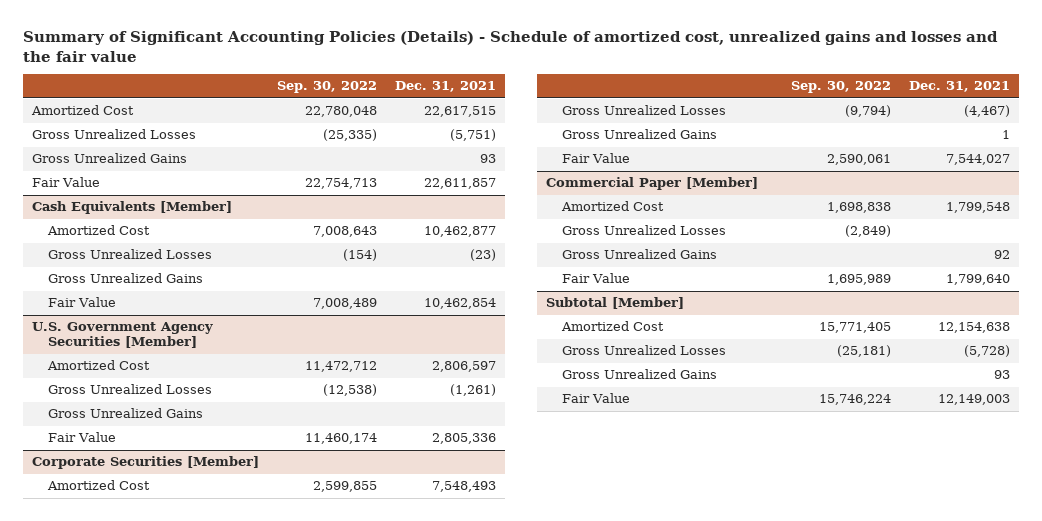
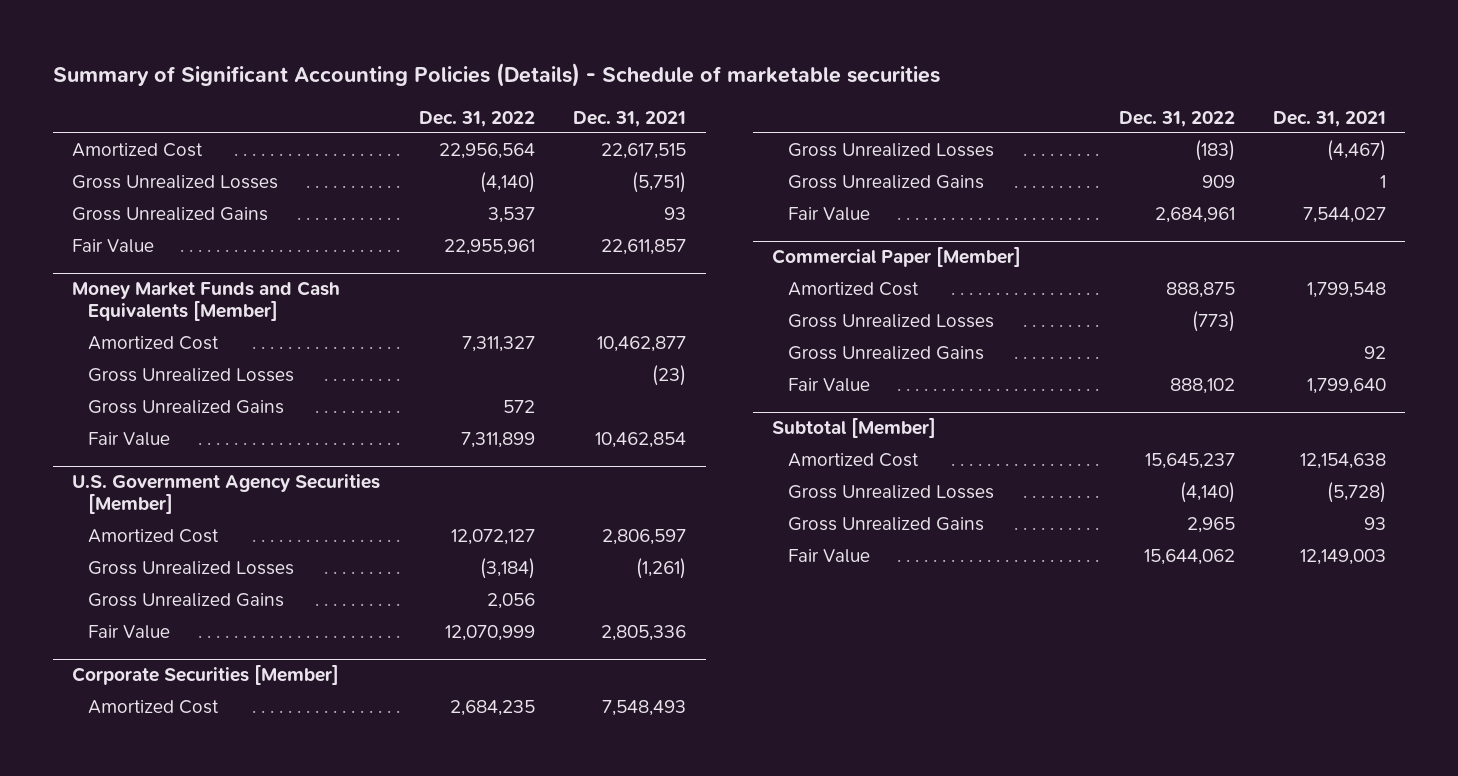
[22,31,998,62] Summary of Significant Accounting Policies (Details) - Schedule of amortized cost, unrealized gains and losses and the fair value -> [53,63,941,88] Summary of Significant Accounting Policies (Details) - Schedule of marketable securities
[277,81,378,94] Sep. 30, 2022 -> none
none -> [418,110,535,127] Dec. 31, 2022
[31,201,232,215] Cash Equivalents [Member] -> [72,281,341,322] Money Market Funds and Cash Equivalents [Member]

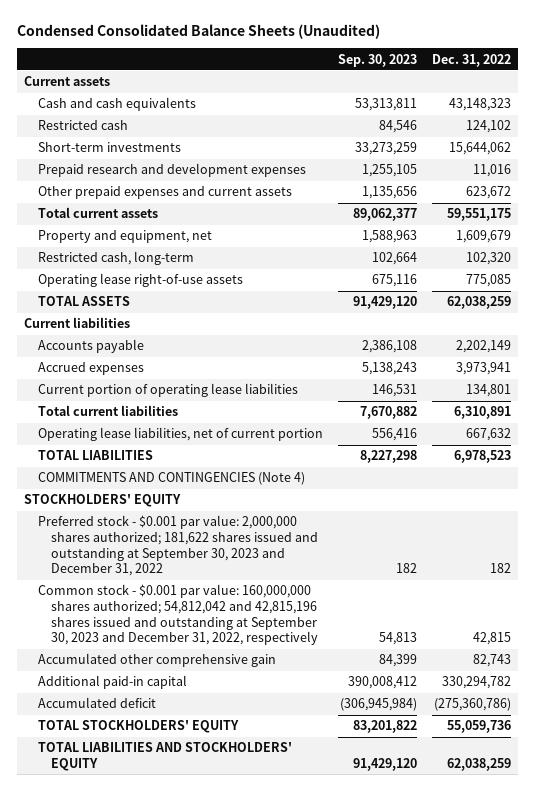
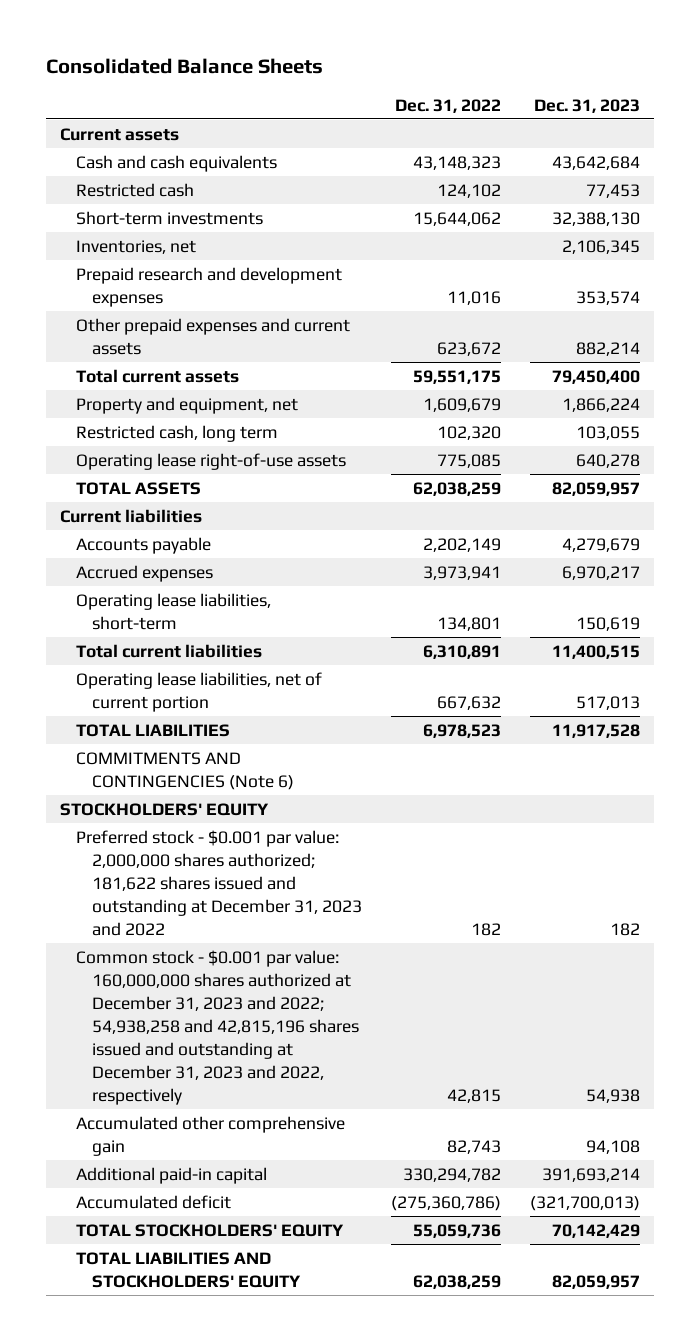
[17,24,381,40] Condensed Consolidated Balance Sheets (Unaudited) -> [45,58,323,75] Consolidated Balance Sheets
[337,53,417,67] Sep. 30, 2023 -> none
none -> [533,98,640,113] Dec. 31, 2023
none -> [76,239,197,254] Inventories, net
[37,251,194,266] Restricted cash, long-term -> [76,424,279,442] Restricted cash, long term
[37,383,298,398] Current portion of operating lease liabilities -> [76,592,272,630] Operating lease liabilities, short-term
[37,472,305,486] COMMITMENTS AND CONTINGENCIES (Note 4) -> [76,751,295,790] COMMITMENTS AND CONTINGENCIES (Note 6)
[37,515,319,577] Preferred stock - $0.001 par value: 2,000,000 shares authorized; 181,622 shares issued and outstanding at September 30, 2023 and December 31, 2022 -> [76,829,363,936] Preferred stock - $0.001 par value: 2,000,000 shares authorized; 181,622 shares issued and outstanding at December 31, 2023 and 2022
[37,584,319,646] Common stock - $0.001 par value: 160,000,000 shares authorized; 54,812,042 and 42,815,196 shares issued and outstanding at September 30, 2023 and December 31, 2022, respectively -> [76,949,360,1105] Common stock - $0.001 par value: 160,000,000 shares authorized at December 31, 2023 and 2022; 54,938,258 and 42,815,196 shares issued and outstanding at December 31, 2023 and 2022, respectively

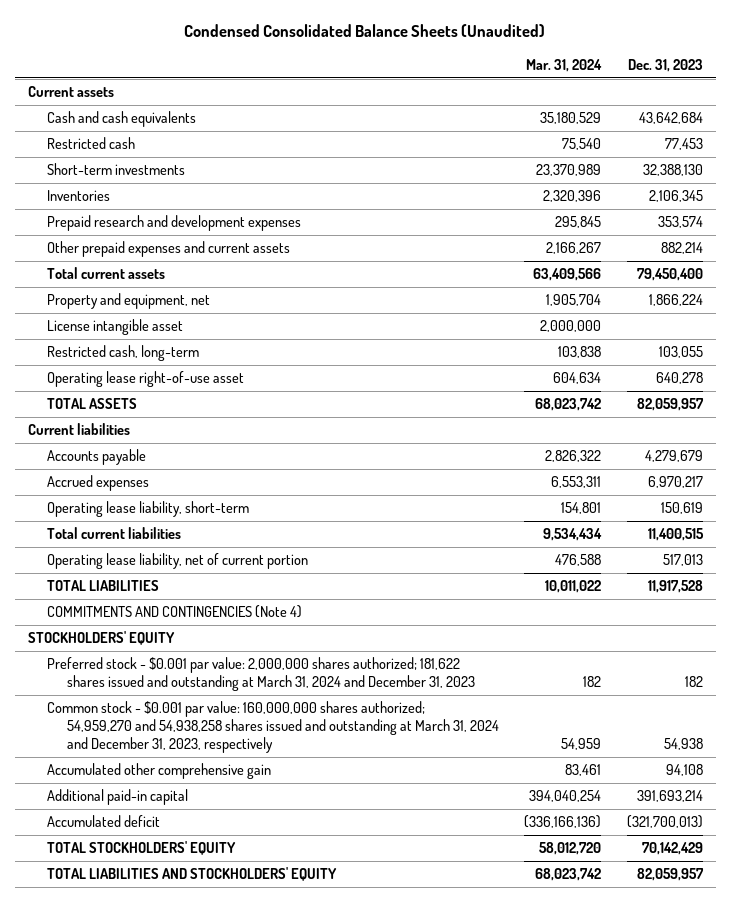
[45,58,323,75] Consolidated Balance Sheets -> [184,24,546,38] Condensed Consolidated Balance Sheets (Unaudited)
[395,98,502,113] Dec. 31, 2022 -> none
none -> [526,58,603,72] Mar. 31, 2024
[76,239,197,254] Inventories, net -> [47,190,111,202] Inventories
none -> [47,319,184,336] License intangible asset
[76,424,279,442] Restricted cash, long term -> [47,345,200,362] Restricted cash, long-term
[76,452,347,470] Operating lease right-of-use assets -> [47,371,245,388] Operating lease right-of-use asset
[76,592,272,630] Operating lease liabilities, short-term -> [47,501,250,518] Operating lease liability, short-term
[76,671,323,712] Operating lease liabilities, net of current portion -> [47,553,309,570] Operating lease liability, net of current portion
[76,751,295,790] COMMITMENTS AND CONTINGENCIES (Note 6) -> [47,605,303,619] COMMITMENTS AND CONTINGENCIES (Note 4)
[76,829,363,936] Preferred stock - $0.001 par value: 2,000,000 shares authorized; 181,622 shares issued and outstanding at December 31, 2023 and 2022 -> [47,657,475,691] Preferred stock - $0.001 par value: 2,000,000 shares authorized; 181,622 shares issued and outstanding at March 31, 2024 and December 31, 2023
[76,949,360,1105] Common stock - $0.001 par value: 160,000,000 shares authorized at December 31, 2023 and 2022; 54,938,258 and 42,815,196 shares issued and outstanding at December 31, 2023 and 2022, respectively -> [47,701,499,753] Common stock - $0.001 par value: 160,000,000 shares authorized; 54,959,270 and 54,938,258 shares issued and outstanding at March 31, 2024 and December 31, 2023, respectively

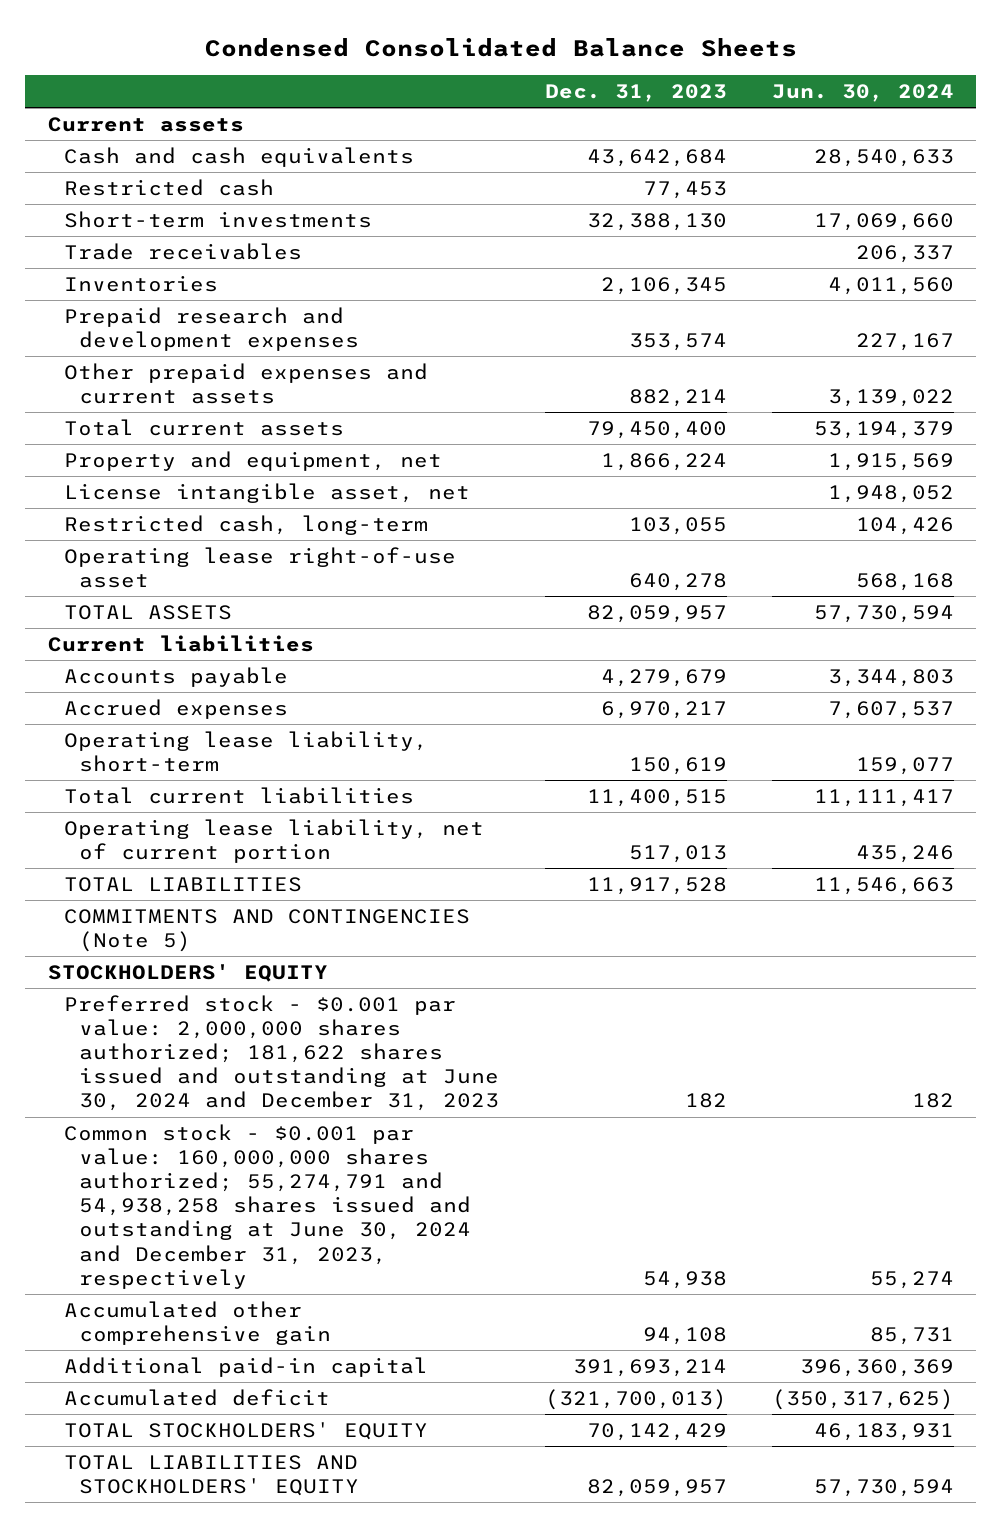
[184,24,546,38] Condensed Consolidated Balance Sheets (Unaudited) -> [204,37,797,57] Condensed Consolidated Balance Sheets
[526,58,603,72] Mar. 31, 2024 -> none
none -> [771,84,954,103] Jun. 30, 2024
none -> [63,242,302,260] Trade receivables
[47,319,184,336] License intangible asset -> [63,482,470,503] License intangible asset, net
[47,605,303,619] COMMITMENTS AND CONTINGENCIES (Note 4) -> [63,908,470,953] COMMITMENTS AND CONTINGENCIES (Note 5)
[47,657,475,691] Preferred stock - $0.001 par value: 2,000,000 shares authorized; 181,622 shares issued and outstanding at March 31, 2024 and December 31, 2023 -> [63,994,500,1112] Preferred stock - $0.001 par value: 2,000,000 shares authorized; 181,622 shares issued and outstanding at June 30, 2024 and December 31, 2023
[47,701,499,753] Common stock - $0.001 par value: 160,000,000 shares authorized; 54,959,270 and 54,938,258 shares issued and outstanding at March 31, 2024 and December 31, 2023, respectively -> [63,1123,472,1289] Common stock - $0.001 par value: 160,000,000 shares authorized; 55,274,791 and 54,938,258 shares issued and outstanding at June 30, 2024 and December 31, 2023, respectively

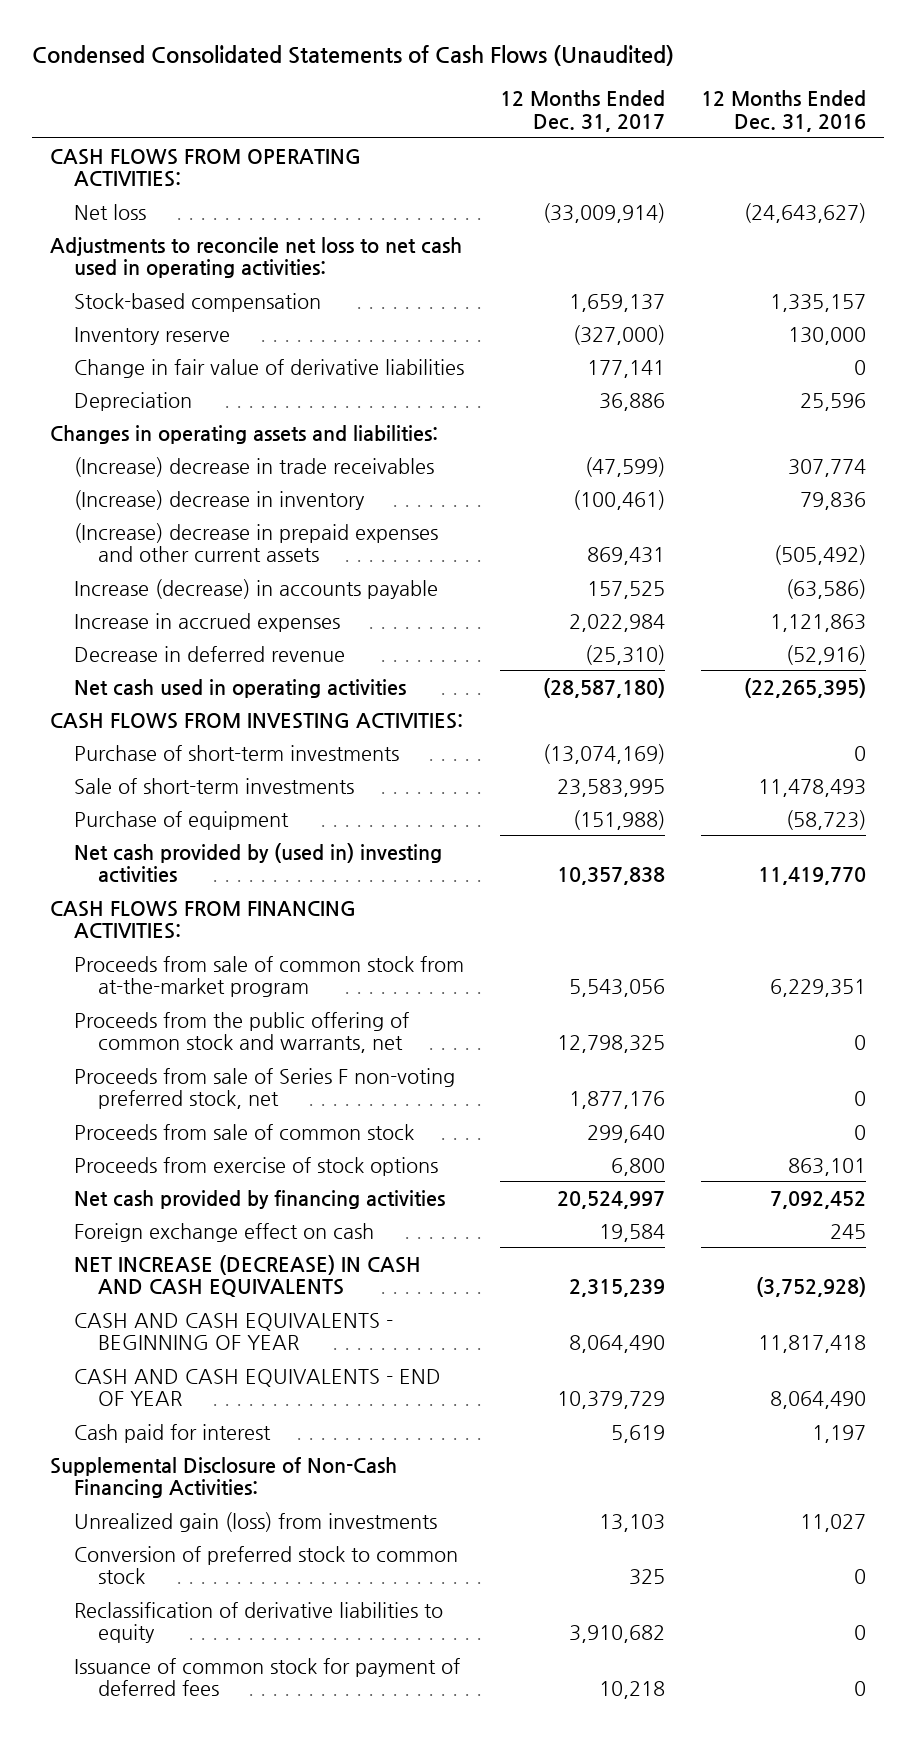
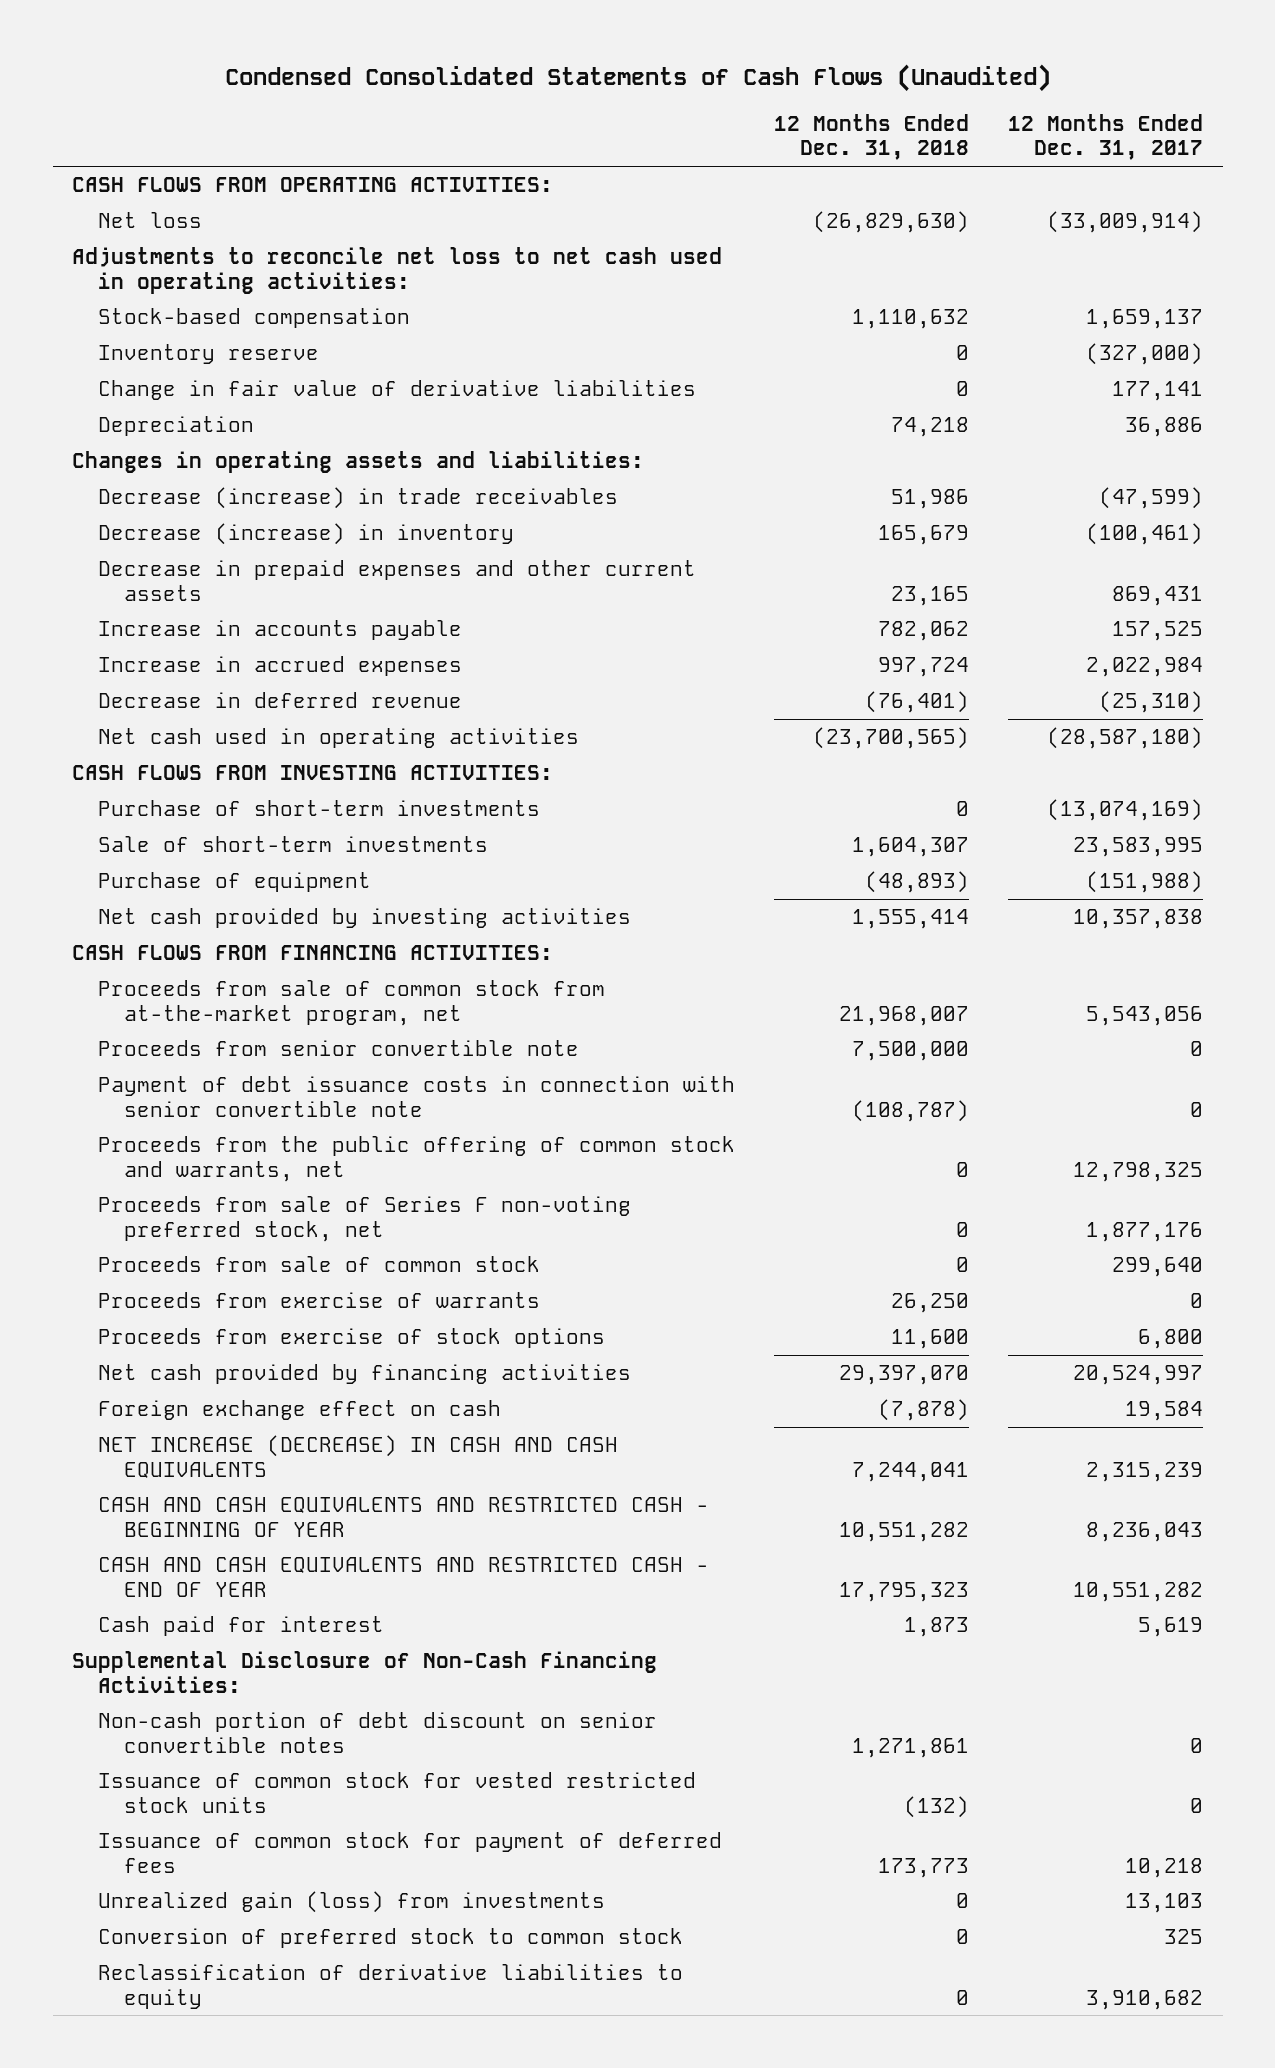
[701,89,867,132] 12 Months Ended Dec. 31, 2016 -> none
none -> [774,114,970,161] 12 Months Ended Dec. 31, 2018
[74,456,435,477] (Increase) decrease in trade receivables -> [98,487,619,510] Decrease (increase) in trade receivables
[74,489,366,510] (Increase) decrease in inventory -> [98,523,515,546] Decrease (increase) in inventory
[74,522,439,563] (Increase) decrease in prepaid expenses and other current assets -> [98,560,697,601] Decrease in prepaid expenses and other current assets
[74,578,439,599] Increase (decrease) in accounts payable -> [98,620,463,641] Increase in accounts payable
[74,842,443,884] Net cash provided by (used in) investing activities -> [98,908,632,929] Net cash provided by investing activities
[74,955,465,998] Proceeds from sale of common stock from at-the-market program -> [98,980,606,1026] Proceeds from sale of common stock from at-the-market program, net
none -> [98,1040,580,1057] Proceeds from senior convertible note
none -> [98,1076,736,1117] Payment of debt issuance costs in connection with senior convertible note
none -> [98,1292,541,1309] Proceeds from exercise of warrants
[74,1312,394,1351] CASH AND CASH EQUIVALENTS - BEGINNING OF YEAR -> [98,1497,710,1537] CASH AND CASH EQUIVALENTS AND RESTRICTED CASH - BEGINNING OF YEAR
[569,1335,666,1354] 8,064,490 -> [1086,1521,1204,1542] 8,236,043
[74,1368,442,1407] CASH AND CASH EQUIVALENTS - END OF YEAR -> [98,1557,710,1597] CASH AND CASH EQUIVALENTS AND RESTRICTED CASH - END OF YEAR
[557,1391,666,1410] 10,379,729 -> [1073,1581,1204,1602] 10,551,282
none -> [98,1712,658,1753] Non-cash portion of debt discount on senior convertible notes
none -> [98,1772,697,1813] Issuance of common stock for vested restricted stock units
[74,1657,461,1697] Issuance of common stock for payment of deferred fees -> [98,1832,723,1873] Issuance of common stock for payment of deferred fees

